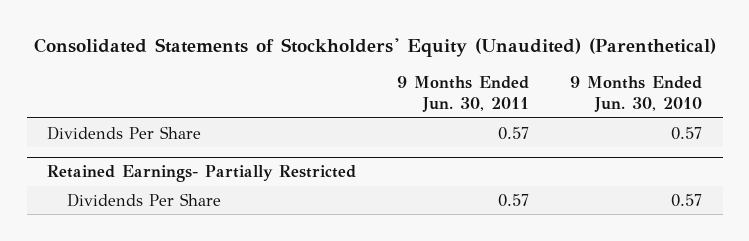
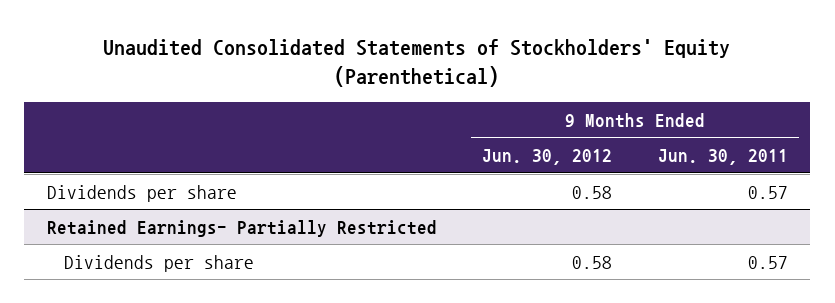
[33,38,716,58] Consolidated Statements of Stockholders' Equity (Unaudited) (Parenthetical) -> [103,38,731,88] Unaudited Consolidated Statements of Stockholders' Equity (Parenthetical)
[570,76,703,113] 9 Months Ended Jun. 30, 2010 -> none
none -> [482,149,613,166] Jun. 30, 2012
[47,125,202,140] Dividends Per Share -> [47,184,238,202] Dividends per share
[66,192,221,207] Dividends Per Share -> [64,254,255,272] Dividends per share

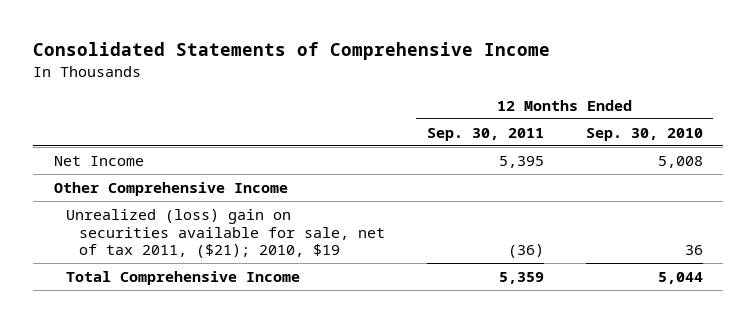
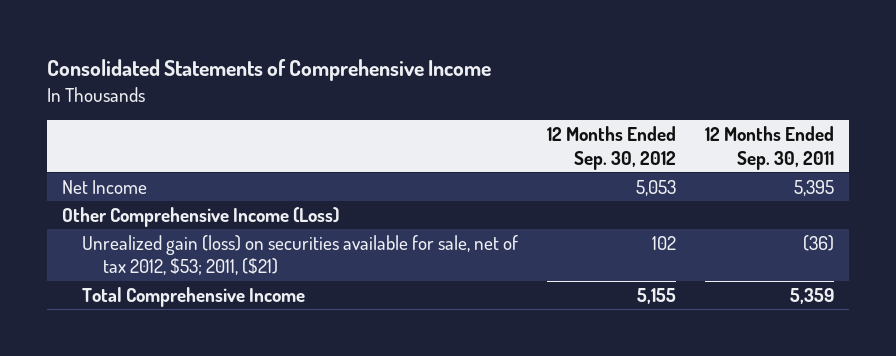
[585,127,703,141] Sep. 30, 2010 -> none
none -> [547,126,677,170] 12 Months Ended Sep. 30, 2012
[53,181,288,196] Other Comprehensive Income -> [61,206,339,227] Other Comprehensive Income (Loss)
[66,208,385,259] Unrealized (loss) gain on securities available for sale, net of tax 2011, ($21); 2010, $19 -> [82,234,519,276] Unrealized gain (loss) on securities available for sale, net of tax 2012, $53; 2011, ($21)

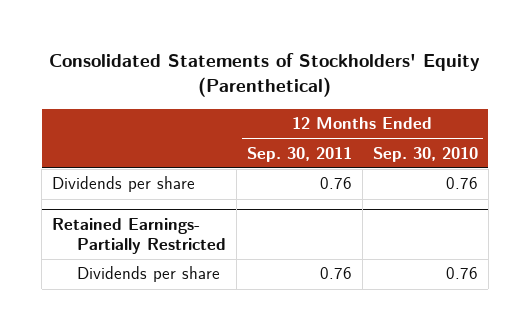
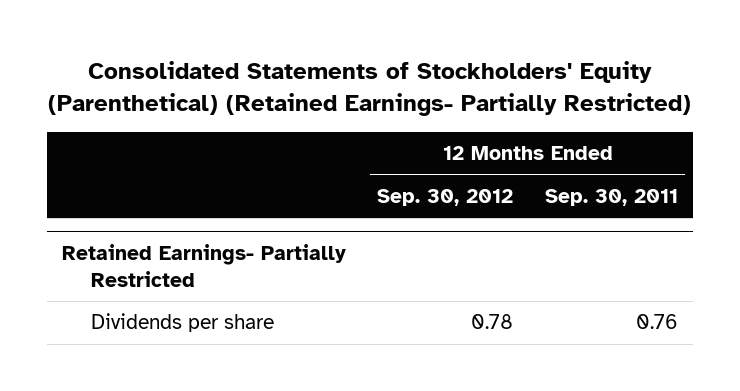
[48,52,480,98] Consolidated Statements of Stockholders' Equity (Parenthetical) -> [47,60,691,117] Consolidated Statements of Stockholders' Equity (Parenthetical) (Retained Earnings- Partially Restricted)
[372,146,478,162] Sep. 30, 2010 -> none
none -> [377,189,514,207] Sep. 30, 2012
[52,176,196,193] Dividends per share -> none

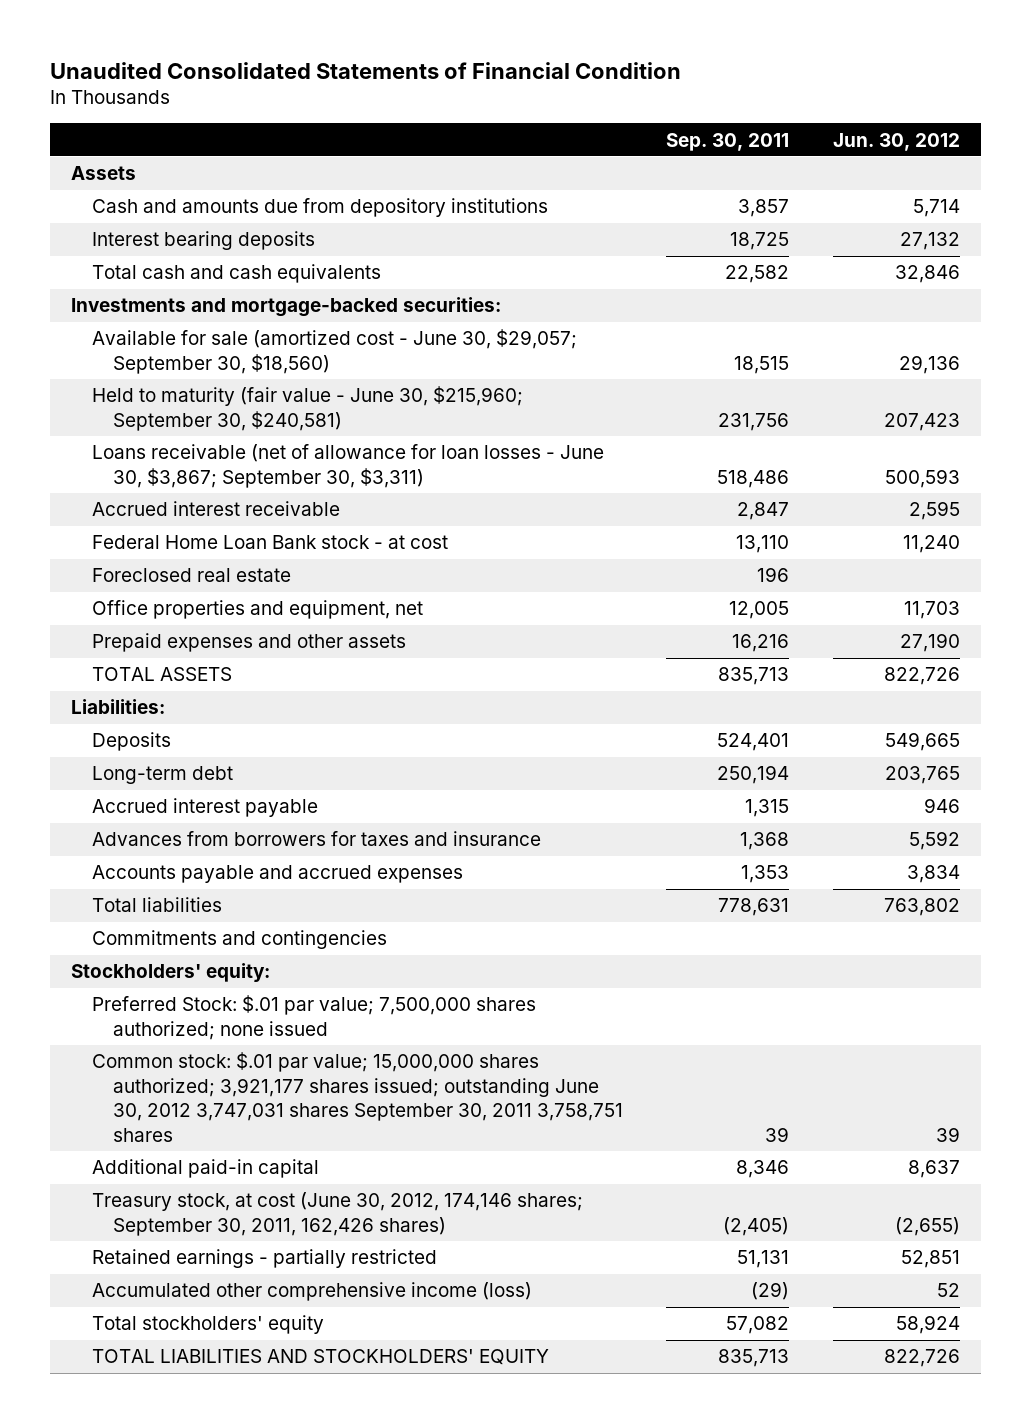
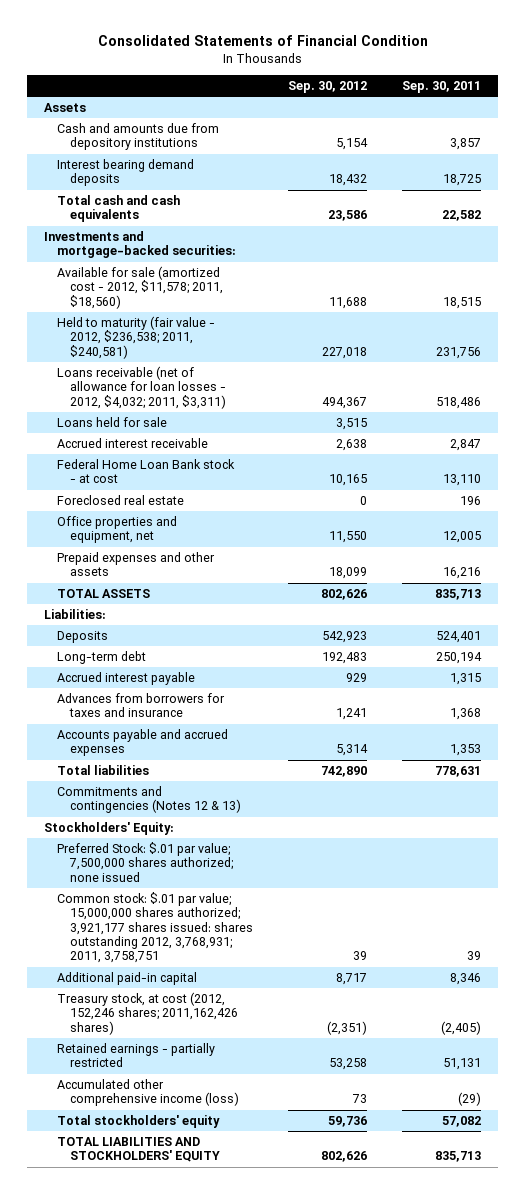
[49,61,681,79] Unaudited Consolidated Statements of Financial Condition -> [97,34,428,46] Consolidated Statements of Financial Condition
[832,132,960,151] Jun. 30, 2012 -> none
none -> [287,80,367,93] Sep. 30, 2012
[92,231,316,251] Interest bearing deposits -> [57,159,195,187] Interest bearing demand deposits
[92,329,578,374] Available for sale (amortized cost - June 30, $29,057; September 30, $18,560) -> [57,266,223,309] Available for sale (amortized cost - 2012, $11,578; 2011, $18,560)
[92,386,524,431] Held to maturity (fair value - June 30, $215,960; September 30, $240,581) -> [57,316,216,359] Held to maturity (fair value - 2012, $236,538; 2011, $240,581)
[92,444,605,488] Loans receivable (net of allowance for loan losses - June 30, $3,867; September 30, $3,311) -> [57,366,226,409] Loans receivable (net of allowance for loan losses - 2012, $4,032; 2011, $3,311)
none -> [57,417,168,428] Loans held for sale
[92,930,388,950] Commitments and contingencies -> [57,786,241,814] Commitments and contingencies (Notes 12 & 13)
[71,963,271,983] Stockholders' equity: -> [44,822,175,836] Stockholders' Equity:
[92,1052,623,1142] Common stock: $.01 par value; 15,000,000 shares authorized; 3,921,177 shares issued; outstanding June 30, 2012 3,747,031 shares September 30, 2011 3,758,751 shares -> [57,892,253,964] Common stock: $.01 par value; 15,000,000 shares authorized; 3,921,177 shares issued: shares outstanding 2012, 3,768,931; 2011, 3,758,751
[92,1192,584,1236] Treasury stock, at cost (June 30, 2012, 174,146 shares; September 30, 2011, 162,426 shares) -> [57,992,238,1035] Treasury stock, at cost (2012, 152,246 shares; 2011,162,426 shares)

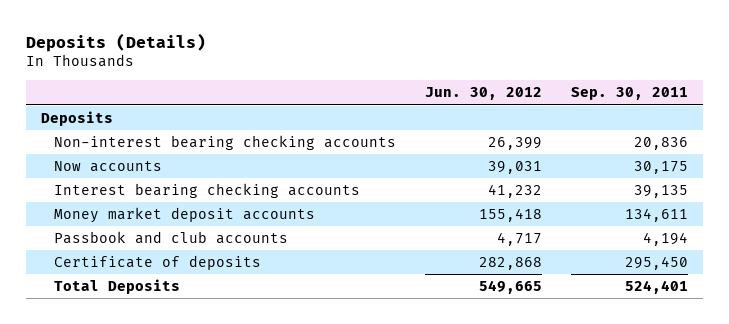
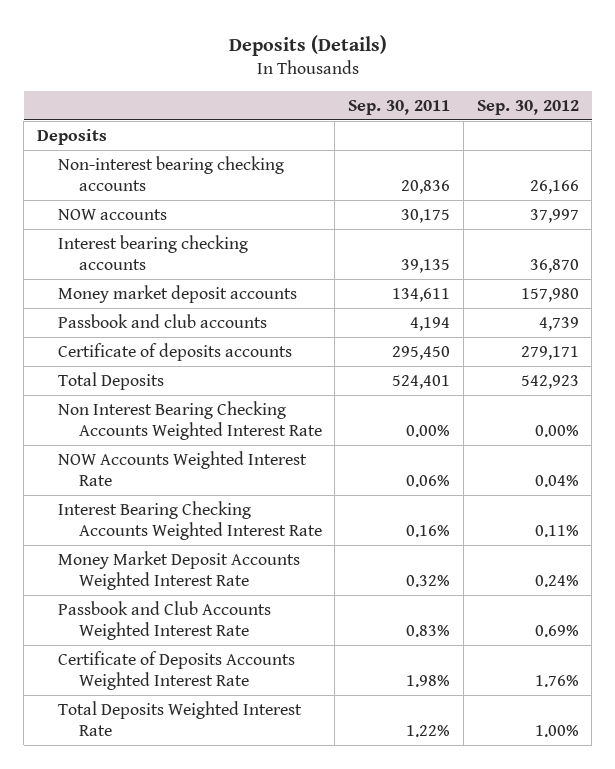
[424,87,542,101] Jun. 30, 2012 -> none
none -> [476,99,579,115] Sep. 30, 2012
[53,161,162,173] Now accounts -> [57,208,167,220] NOW accounts
[53,255,261,271] Certificate of deposits -> [57,342,292,361] Certificate of deposits accounts
none -> [57,400,322,440] Non Interest Bearing Checking Accounts Weighted Interest Rate
none -> [57,450,307,486] NOW Accounts Weighted Interest Rate
none -> [57,500,322,540] Interest Bearing Checking Accounts Weighted Interest Rate
none -> [57,550,300,590] Money Market Deposit Accounts Weighted Interest Rate
none -> [57,600,271,640] Passbook and Club Accounts Weighted Interest Rate
none -> [57,650,295,690] Certificate of Deposits Accounts Weighted Interest Rate
none -> [57,700,302,736] Total Deposits Weighted Interest Rate

